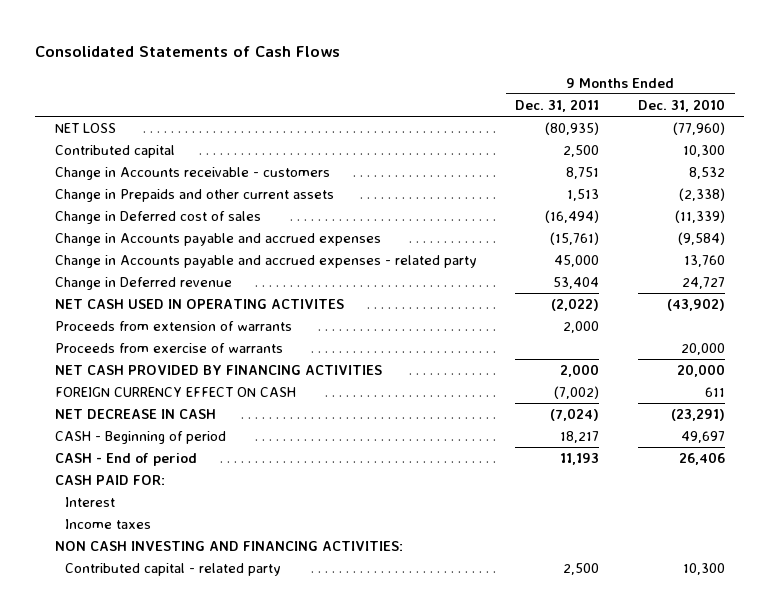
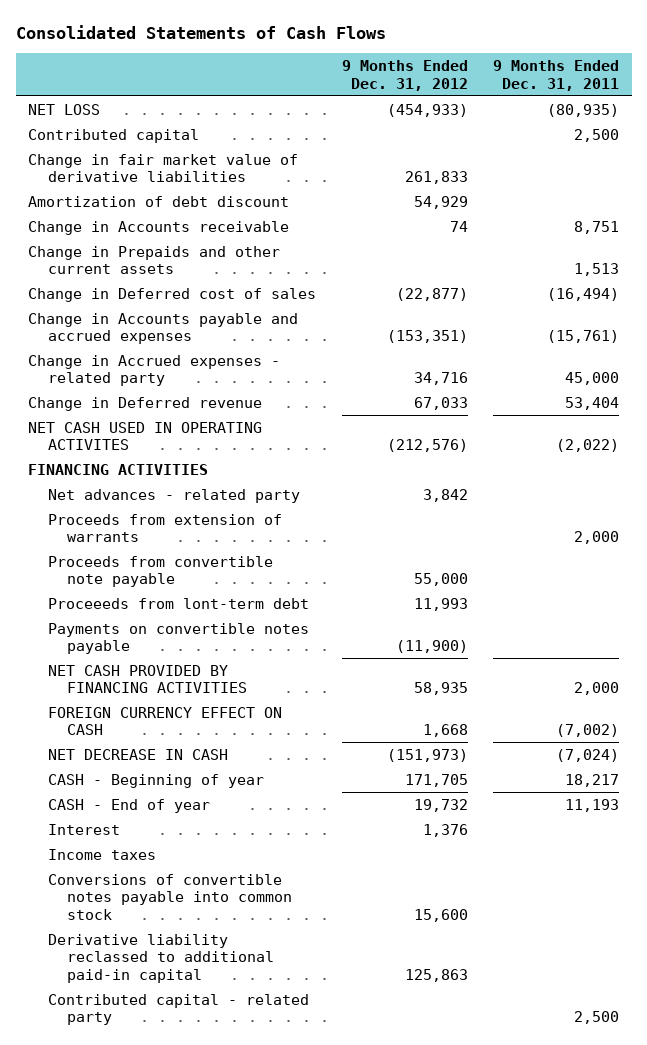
[637,98,725,112] Dec. 31, 2010 -> none
none -> [341,59,468,91] 9 Months Ended Dec. 31, 2012
none -> [28,153,299,183] Change in fair market value of derivative liabilities
none -> [28,195,290,207] Amortization of debt discount
[54,166,330,180] Change in Accounts receivable - customers -> [28,220,290,235] Change in Accounts receivable
[54,254,477,268] Change in Accounts payable and accrued expenses - related party -> [28,354,281,387] Change in Accrued expenses - related party
none -> [28,463,209,475] FINANCING ACTIVITIES
none -> [47,488,300,503] Net advances - related party
[54,342,283,353] Proceeds from exercise of warrants -> none
none -> [47,555,273,588] Proceeds from convertible note payable
none -> [47,597,309,609] Proceeeds from lont-term debt
none -> [47,622,309,655] Payments on convertible notes payable
[54,474,165,485] CASH PAID FOR: -> none
[54,430,226,444] CASH - Beginning of period -> [47,773,264,788] CASH - Beginning of year
[54,452,197,466] CASH - End of period -> [47,798,210,813] CASH - End of year
[54,540,403,551] NON CASH INVESTING AND FINANCING ACTIVITIES: -> none
none -> [47,873,293,920] Conversions of convertible notes payable into common stock
none -> [47,933,275,983] Derivative liability reclassed to additional paid-in capital

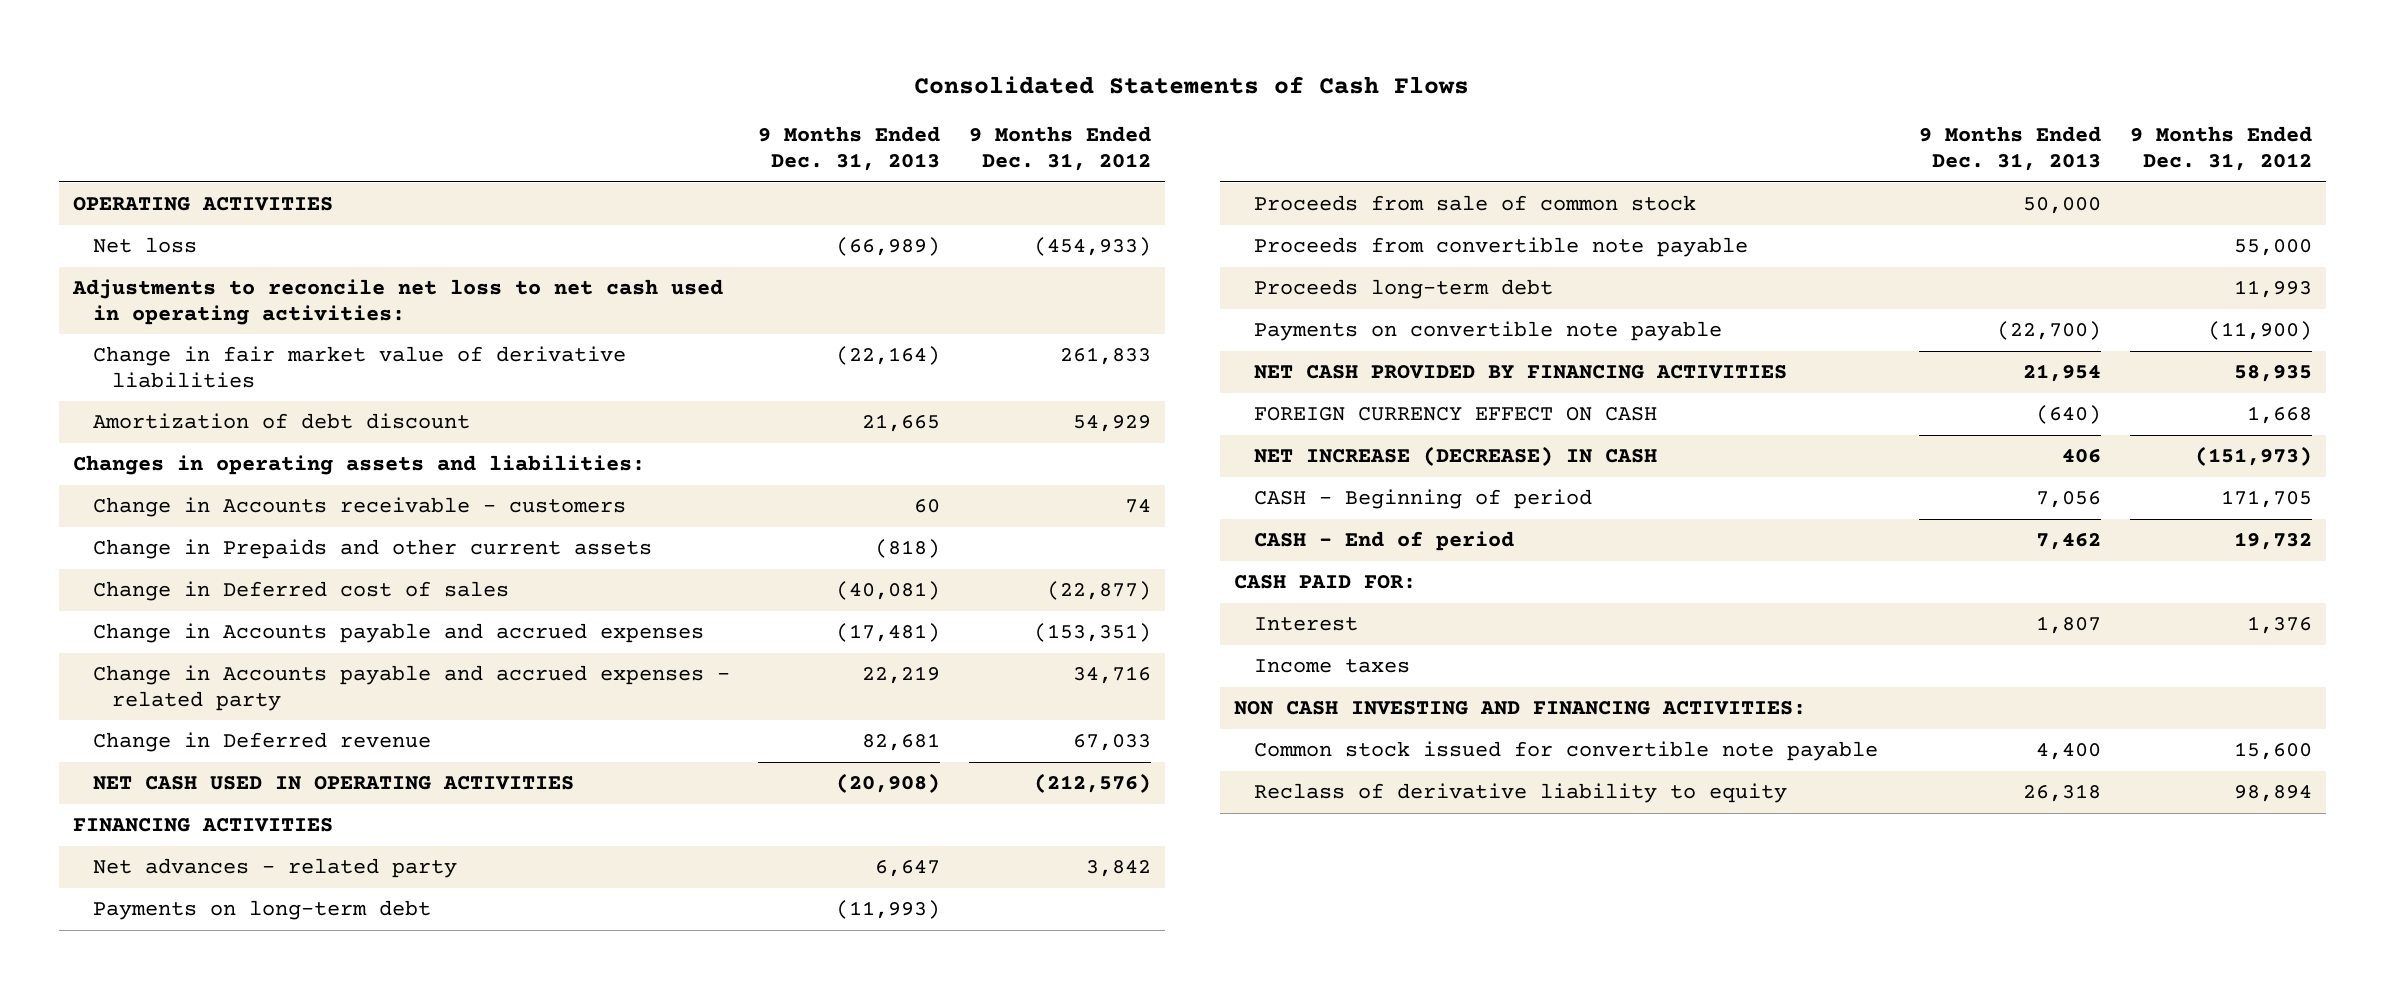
[493,59,620,91] 9 Months Ended Dec. 31, 2011 -> none
none -> [758,126,941,172] 9 Months Ended Dec. 31, 2013
[28,128,200,143] Contributed capital -> none
none -> [72,197,333,212] OPERATING ACTIVITIES
[28,103,101,115] NET LOSS -> [92,237,197,254] Net loss
none -> [71,279,723,325] Adjustments to reconcile net loss to net cash used in operating activities:
none -> [72,455,645,476] Changes in operating assets and liabilities:
[28,220,290,235] Change in Accounts receivable -> [92,497,626,518] Change in Accounts receivable - customers
[28,354,281,387] Change in Accrued expenses - related party -> [92,665,730,711] Change in Accounts payable and accrued expenses - related party
[28,421,263,451] NET CASH USED IN OPERATING ACTIVITES -> [92,776,574,791] NET CASH USED IN OPERATING ACTIVITIES
[47,513,282,543] Proceeds from extension of warrants -> none
none -> [92,900,431,921] Payments on long-term debt
none -> [1253,195,1696,212] Proceeds from sale of common stock
[47,597,309,609] Proceeeds from lont-term debt -> [1253,279,1553,300] Proceeds long-term debt
[47,622,309,655] Payments on convertible notes payable -> [1253,321,1722,342] Payments on convertible note payable
[47,748,228,760] NET DECREASE IN CASH -> [1253,446,1657,467] NET INCREASE (DECREASE) IN CASH
[47,773,264,788] CASH - Beginning of year -> [1253,489,1592,510] CASH - Beginning of period
[47,798,210,813] CASH - End of year -> [1253,531,1514,552] CASH - End of period
none -> [1234,575,1417,590] CASH PAID FOR:
[47,933,275,983] Derivative liability reclassed to additional paid-in capital -> none
[47,993,309,1026] Contributed capital - related party -> none
none -> [1234,701,1807,716] NON CASH INVESTING AND FINANCING ACTIVITIES:
[47,873,293,920] Conversions of convertible notes payable into common stock -> [1253,741,1878,762] Common stock issued for convertible note payable
none -> [1253,783,1787,804] Reclass of derivative liability to equity

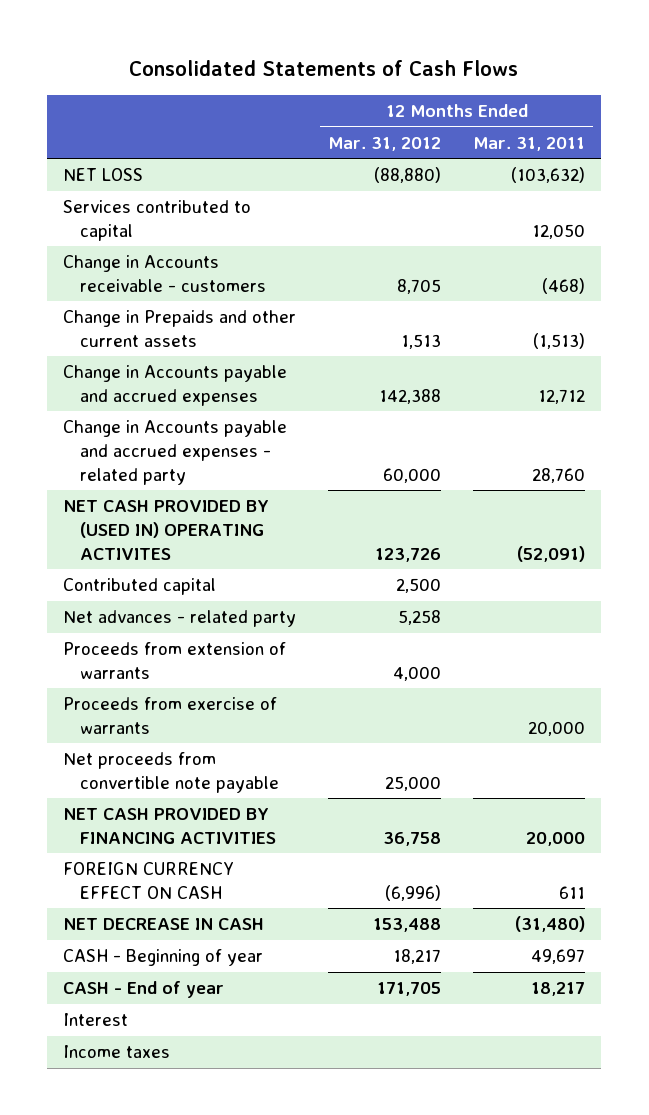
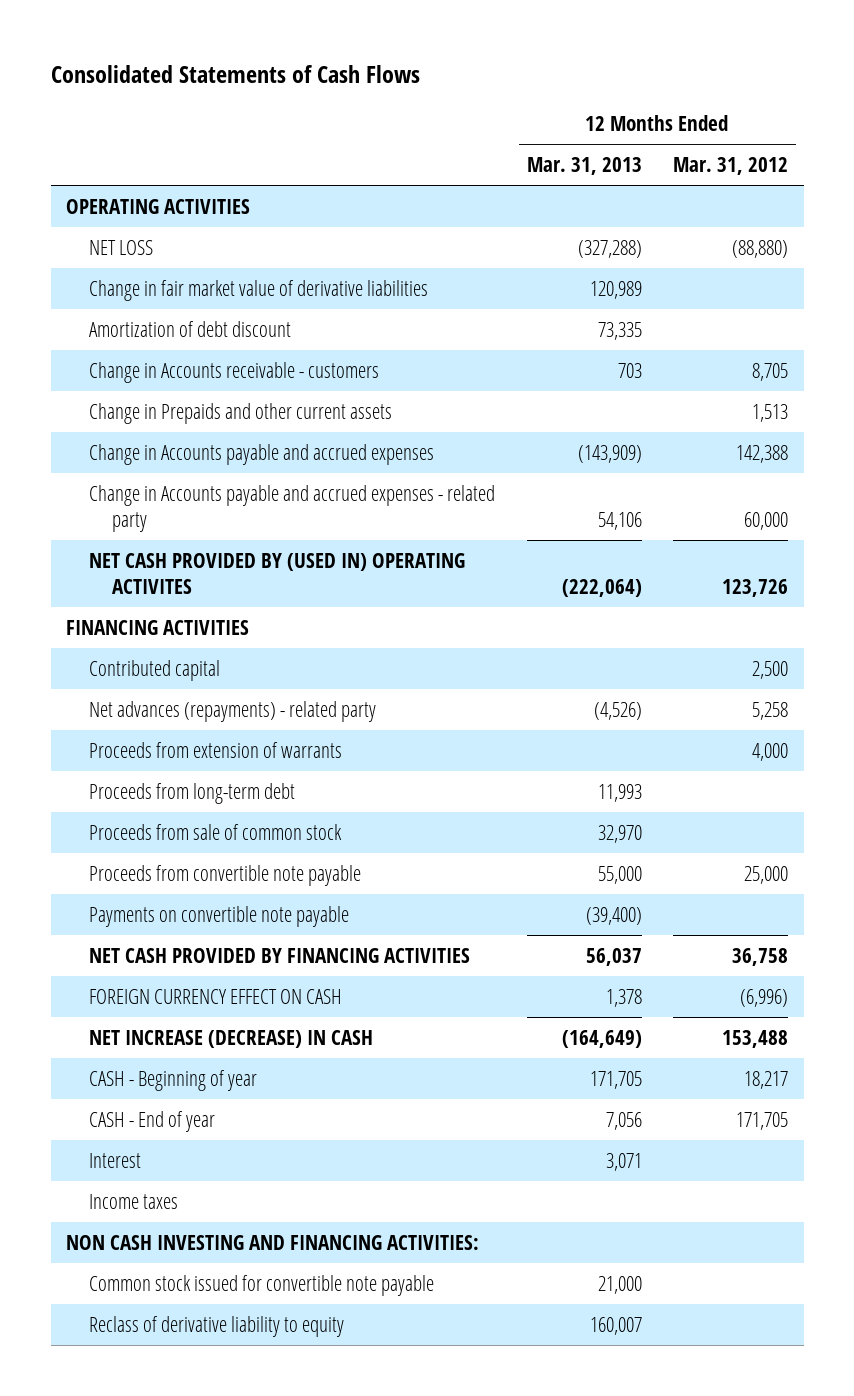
[473,137,586,152] Mar. 31, 2011 -> none
none -> [526,157,642,176] Mar. 31, 2013
none -> [66,198,251,214] OPERATING ACTIVITIES
[63,200,252,241] Services contributed to capital -> none
none -> [88,279,428,301] Change in fair market value of derivative liabilities
none -> [88,320,291,337] Amortization of debt discount
none -> [66,619,250,635] FINANCING ACTIVITIES
[63,610,297,628] Net advances - related party -> [88,700,376,722] Net advances (repayments) - related party
[63,697,278,734] Proceeds from exercise of warrants -> none
none -> [88,782,295,804] Proceeds from long-term debt
none -> [88,823,342,840] Proceeds from sale of common stock
[63,752,280,793] Net proceeds from convertible note payable -> [88,864,361,886] Proceeds from convertible note payable
none -> [88,905,349,927] Payments on convertible note payable
[63,918,265,931] NET DECREASE IN CASH -> [88,1029,373,1048] NET INCREASE (DECREASE) IN CASH
none -> [66,1234,480,1250] NON CASH INVESTING AND FINANCING ACTIVITIES:
none -> [88,1274,434,1296] Common stock issued for convertible note payable
none -> [88,1315,344,1337] Reclass of derivative liability to equity

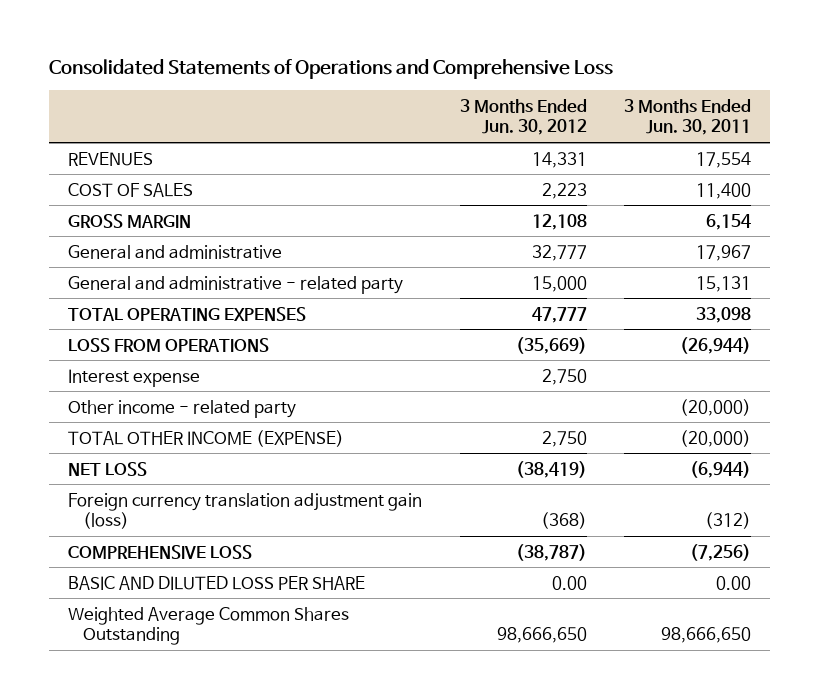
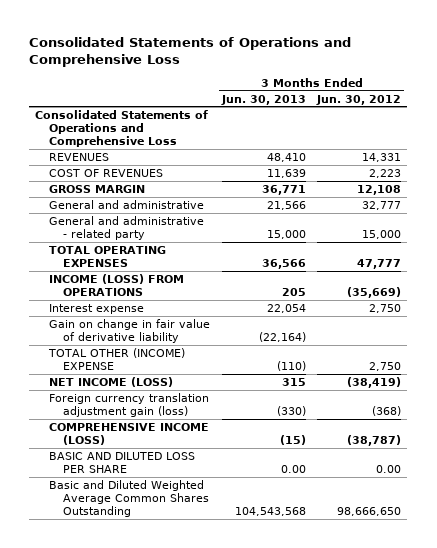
[624,98,752,136] 3 Months Ended Jun. 30, 2011 -> none
none -> [220,94,306,105] Jun. 30, 2013
none -> [35,109,209,147] Consolidated Statements of Operations and Comprehensive Loss
[67,182,193,197] COST OF SALES -> [49,168,164,177] COST OF REVENUES
[67,337,269,352] LOSS FROM OPERATIONS -> [49,273,185,296] INCOME (LOSS) FROM OPERATIONS
[67,399,296,418] Other income - related party -> none
none -> [49,318,211,343] Gain on change in fair value of derivative liability
[67,429,344,447] TOTAL OTHER INCOME (EXPENSE) -> [48,347,186,370] TOTAL OTHER (INCOME) EXPENSE
[67,461,147,476] NET LOSS -> [49,376,174,387] NET INCOME (LOSS)
[67,544,252,559] COMPREHENSIVE LOSS -> [49,422,210,445] COMPREHENSIVE INCOME (LOSS)
[67,606,349,646] Weighted Average Common Shares Outstanding -> [49,479,210,517] Basic and Diluted Weighted Average Common Shares Outstanding

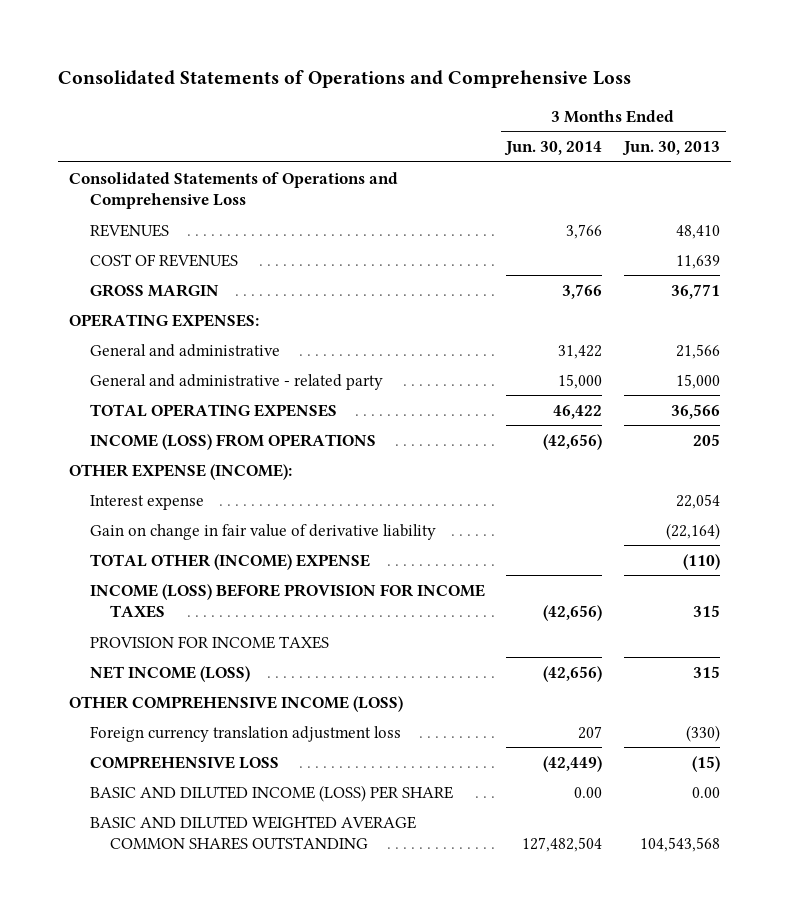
[316,94,402,105] Jun. 30, 2012 -> none
none -> [504,140,603,156] Jun. 30, 2014
none -> [68,313,259,327] OPERATING EXPENSES:
none -> [68,463,292,480] OTHER EXPENSE (INCOME):
none -> [89,583,485,619] INCOME (LOSS) BEFORE PROVISION FOR INCOME TAXES
none -> [89,635,329,649] PROVISION FOR INCOME TAXES
none -> [68,695,403,712] OTHER COMPREHENSIVE INCOME (LOSS)
[49,392,210,417] Foreign currency translation adjustment gain (loss) -> [89,725,401,742] Foreign currency translation adjustment loss
[49,422,210,445] COMPREHENSIVE INCOME (LOSS) -> [89,755,279,769] COMPREHENSIVE LOSS
[49,451,196,473] BASIC AND DILUTED LOSS PER SHARE -> [89,784,453,802] BASIC AND DILUTED INCOME (LOSS) PER SHARE
[49,479,210,517] Basic and Diluted Weighted Average Common Shares Outstanding -> [89,815,416,851] BASIC AND DILUTED WEIGHTED AVERAGE COMMON SHARES OUTSTANDING

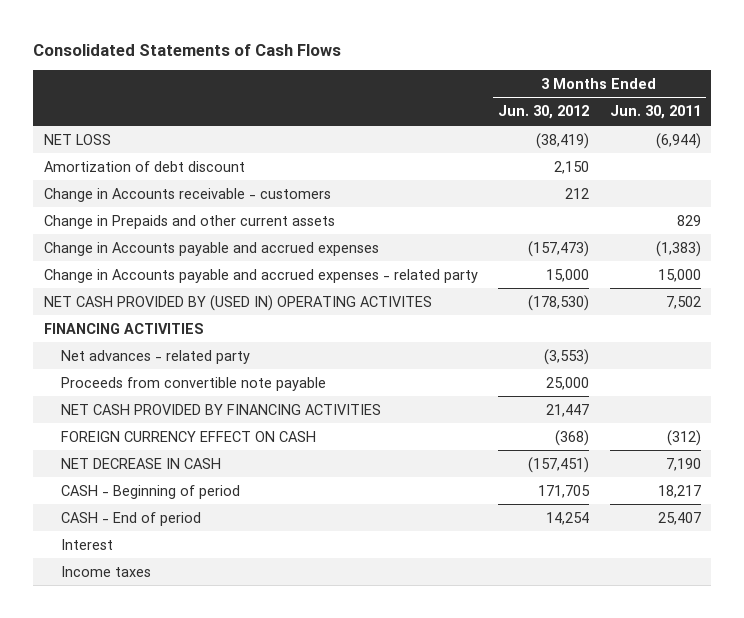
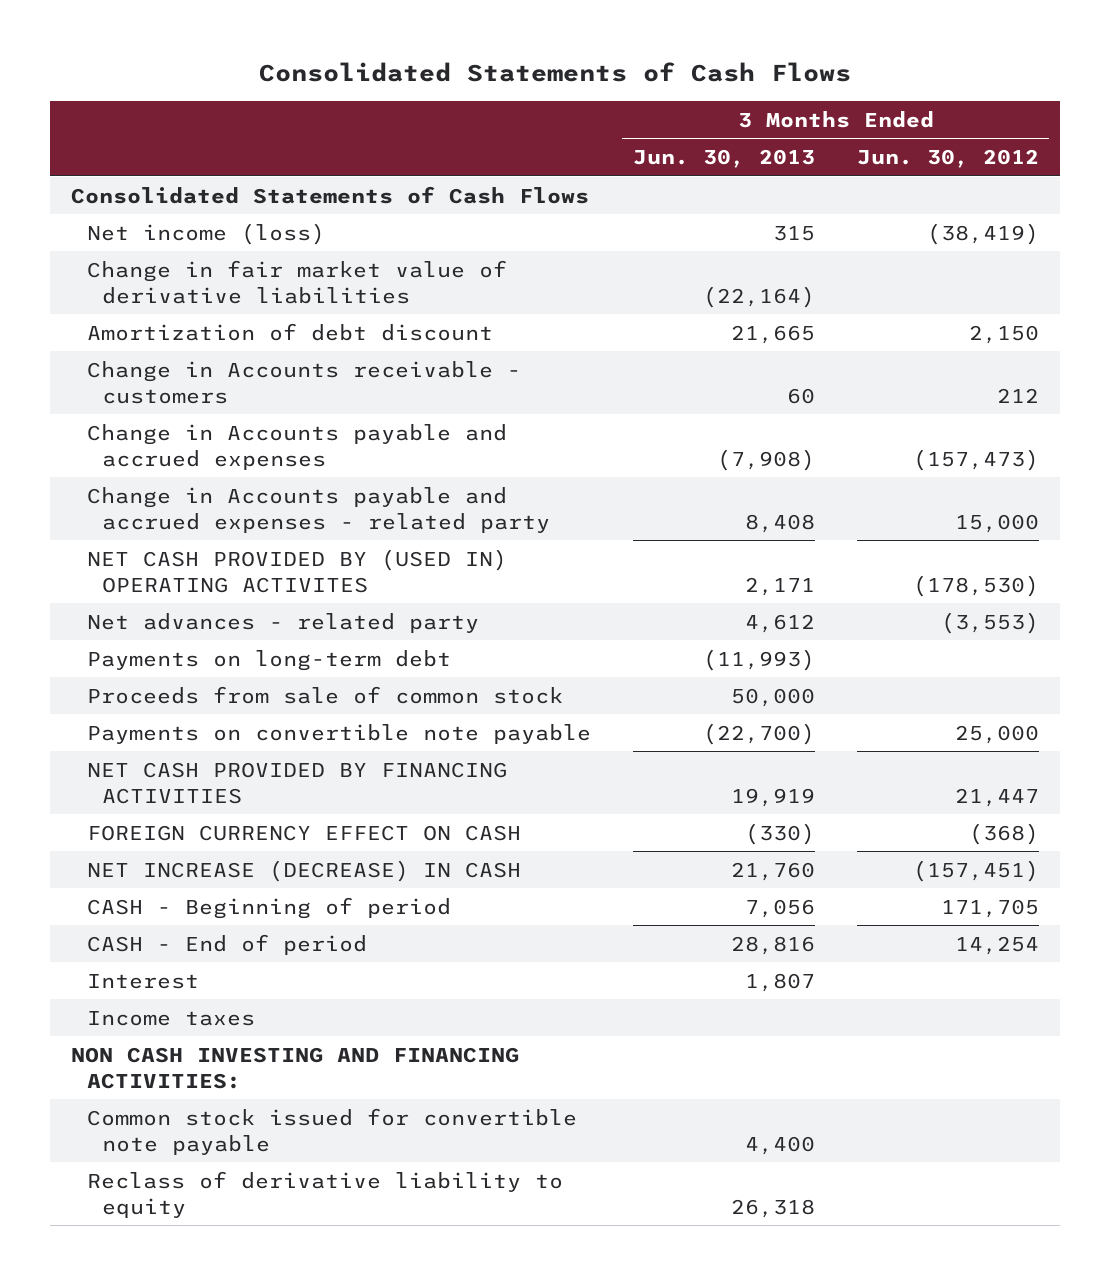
[609,105,701,120] Jun. 30, 2011 -> none
none -> [632,149,815,169] Jun. 30, 2013
none -> [70,185,589,204] Consolidated Statements of Cash Flows
[43,133,111,145] NET LOSS -> [86,222,325,245] Net income (loss)
none -> [86,259,507,304] Change in fair market value of derivative liabilities
[43,214,335,229] Change in Prepaids and other current assets -> none
[43,322,204,334] FINANCING ACTIVITIES -> none
[60,376,326,391] Proceeds from convertible note payable -> none
none -> [86,649,451,671] Payments on long-term debt
none -> [86,685,563,704] Proceeds from sale of common stock
none -> [86,723,591,744] Payments on convertible note payable
[60,457,221,469] NET DECREASE IN CASH -> [86,859,521,882] NET INCREASE (DECREASE) IN CASH
none -> [70,1046,519,1089] NON CASH INVESTING AND FINANCING ACTIVITIES:
none -> [86,1107,577,1155] Common stock issued for convertible note payable
none -> [86,1170,563,1218] Reclass of derivative liability to equity

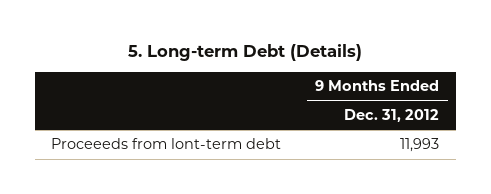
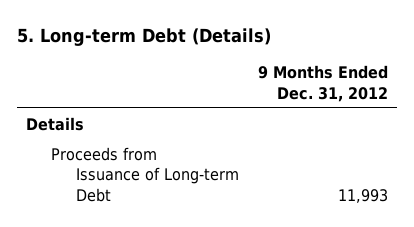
none -> [26,116,85,131] Details
[51,138,282,150] Proceeeds from lont-term debt -> [51,146,239,202] Proceeds from Issuance of Long-term Debt

